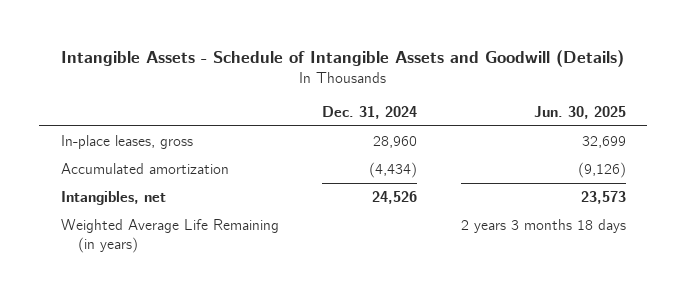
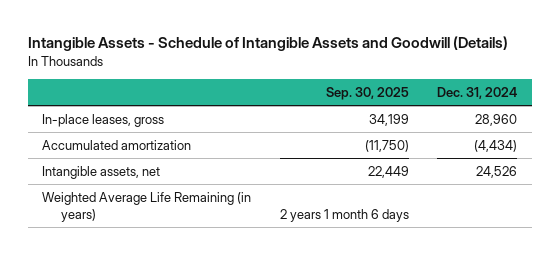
[533,105,626,119] Jun. 30, 2025 -> none
none -> [325,86,409,100] Sep. 30, 2025
[60,191,166,206] Intangibles, net -> [42,165,161,179] Intangible assets, net

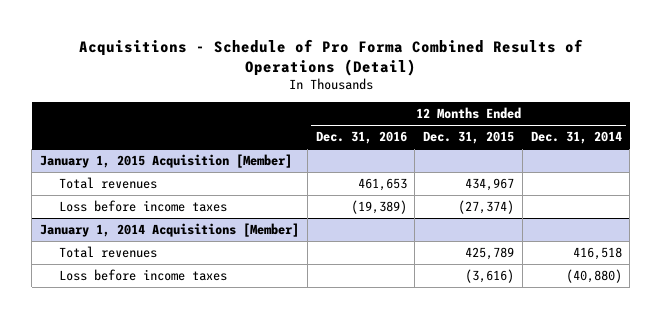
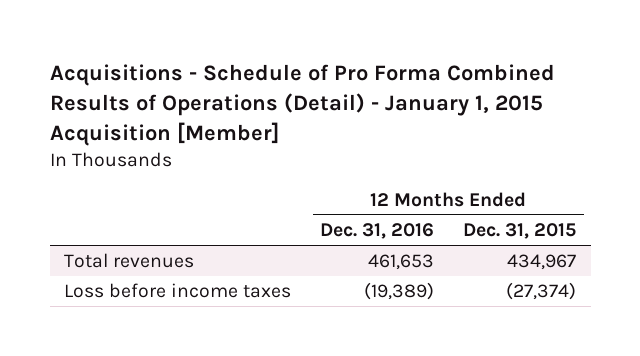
[78,38,583,76] Acquisitions - Schedule of Pro Forma Combined Results of Operations (Detail) -> [49,63,555,146] Acquisitions - Schedule of Pro Forma Combined Results of Operations (Detail) - January 1, 2015 Acquisition [Member]
[530,131,622,145] Dec. 31, 2014 -> none
[40,154,293,169] January 1, 2015 Acquisition [Member] -> none
[40,223,300,238] January 1, 2014 Acquisitions [Member] -> none
[58,246,157,259] Total revenues -> none
[58,269,227,282] Loss before income taxes -> none

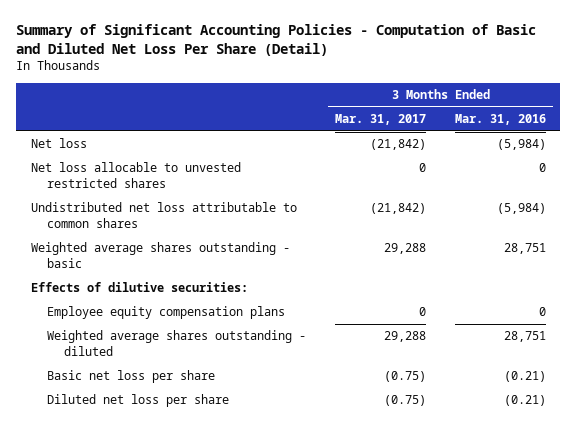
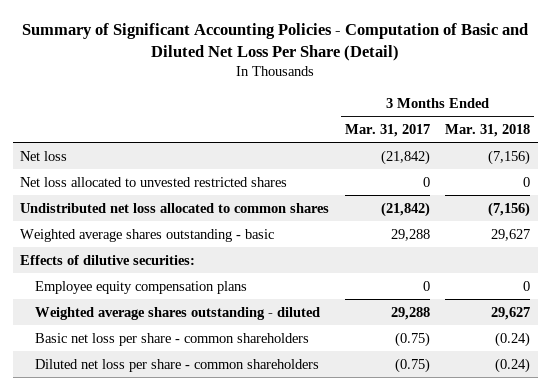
[454,114,546,126] Mar. 31, 2016 -> none
none -> [445,123,531,137] Mar. 31, 2018
[30,162,241,188] Net loss allocable to unvested restricted shares -> [20,176,288,187] Net loss allocated to unvested restricted shares
[30,202,297,228] Undistributed net loss attributable to common shares -> [20,202,330,213] Undistributed net loss allocated to common shares
[47,370,216,384] Basic net loss per share -> [34,332,309,346] Basic net loss per share - common shareholders
[47,394,230,408] Diluted net loss per share -> [34,358,319,372] Diluted net loss per share - common shareholders

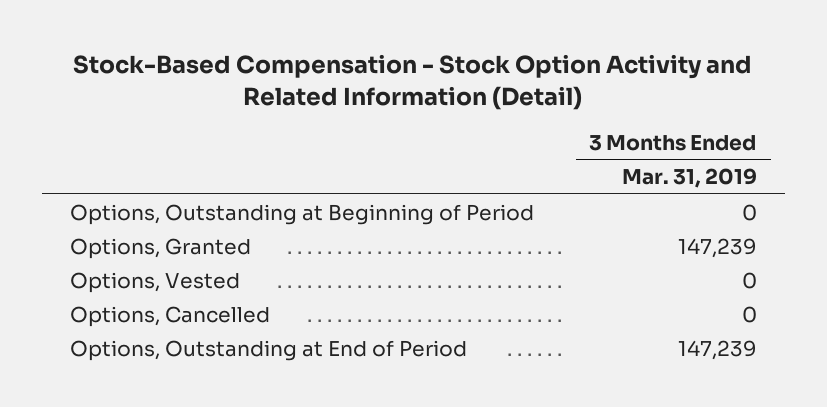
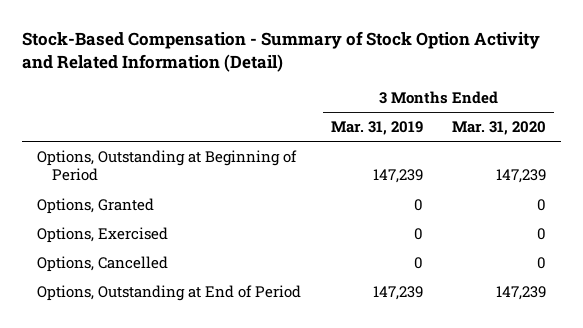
[73,54,753,110] Stock-Based Compensation - Stock Option Activity and Related Information (Detail) -> [22,31,541,72] Stock-Based Compensation - Summary of Stock Option Activity and Related Information (Detail)
none -> [452,121,547,136] Mar. 31, 2020
[69,271,240,293] Options, Vested -> none
[741,203,757,221] 0 -> [372,169,423,184] 147,239
[677,237,757,258] 147,239 -> [413,199,423,212] 0
none -> [36,227,168,244] Options, Exercised

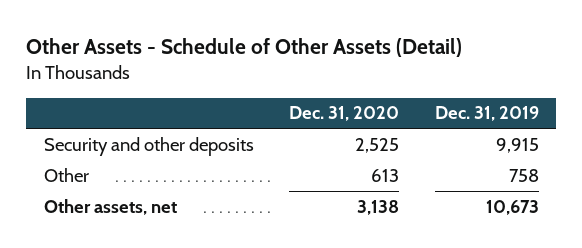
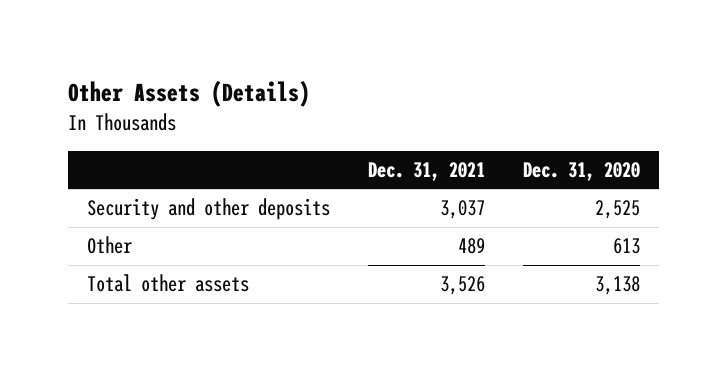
[25,38,462,58] Other Assets - Schedule of Other Assets (Detail) -> [68,80,311,108] Other Assets (Details)
[434,106,539,122] Dec. 31, 2019 -> none
none -> [368,161,486,181] Dec. 31, 2021
[43,198,177,215] Other assets, net -> [87,274,250,293] Total other assets

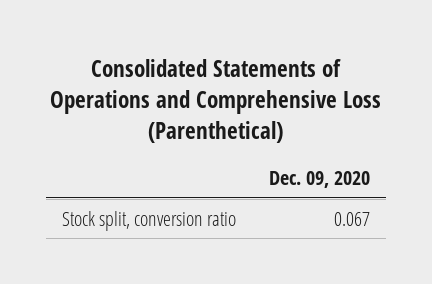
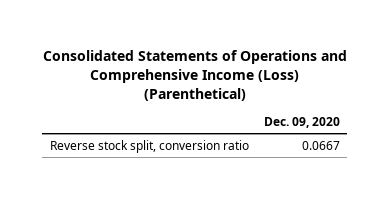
[50,58,382,143] Consolidated Statements of Operations and Comprehensive Loss (Parenthetical) -> [42,50,347,101] Consolidated Statements of Operations and Comprehensive Income (Loss) (Parenthetical)
[62,210,237,231] Stock split, conversion ratio -> [49,139,249,153] Reverse stock split, conversion ratio
[334,211,371,226] 0.067 -> [301,140,340,150] 0.0667

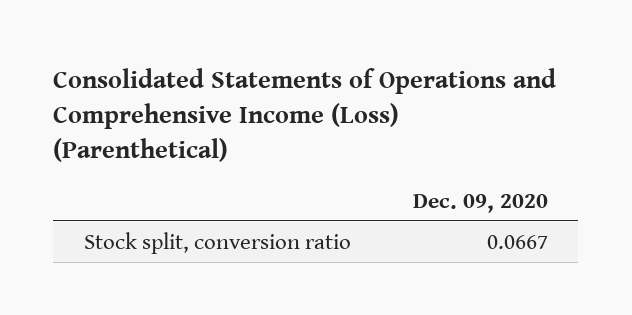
[49,139,249,153] Reverse stock split, conversion ratio -> [84,231,352,254] Stock split, conversion ratio

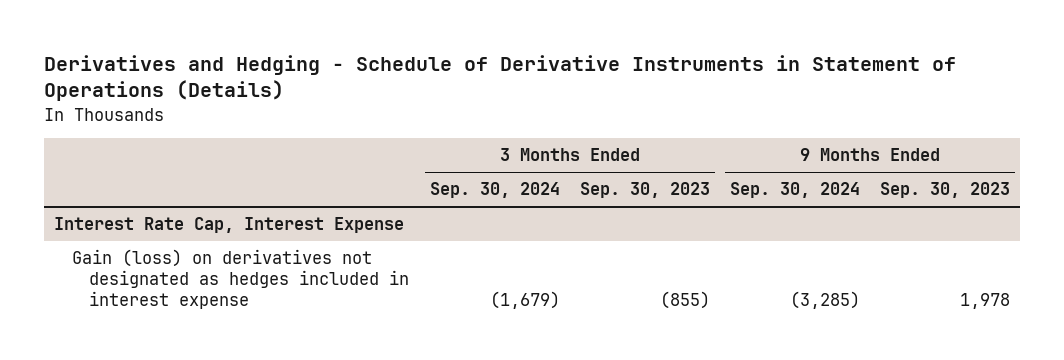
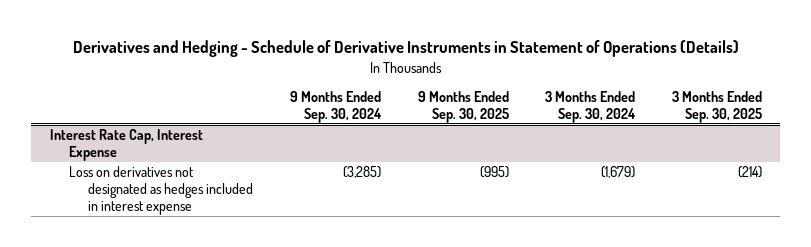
[579,182,710,199] Sep. 30, 2023 -> none
[880,182,1011,199] Sep. 30, 2023 -> none
none -> [417,91,509,123] 9 Months Ended Sep. 30, 2025
none -> [671,91,762,123] 3 Months Ended Sep. 30, 2025
[71,249,410,309] Gain (loss) on derivatives not designated as hedges included in interest expense -> [68,166,254,215] Loss on derivatives not designated as hedges included in interest expense

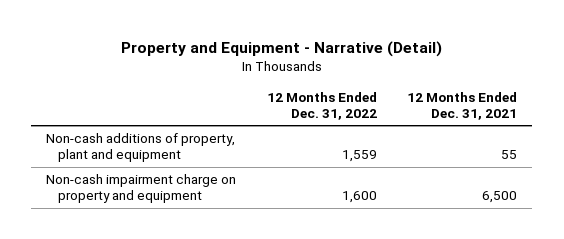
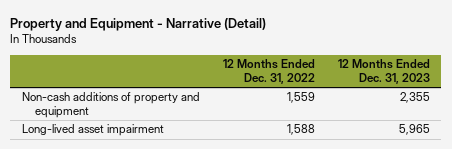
[407,91,518,120] 12 Months Ended Dec. 31, 2021 -> none
none -> [337,59,430,84] 12 Months Ended Dec. 31, 2023
[46,174,237,204] Non-cash impairment charge on property and equipment -> none
[46,133,236,163] Non-cash additions of property, plant and equipment -> [21,92,200,119] Non-cash additions of property and equipment
none -> [21,124,164,137] Long-lived asset impairment

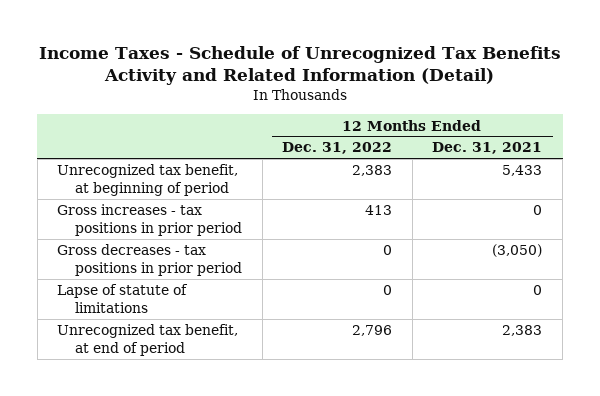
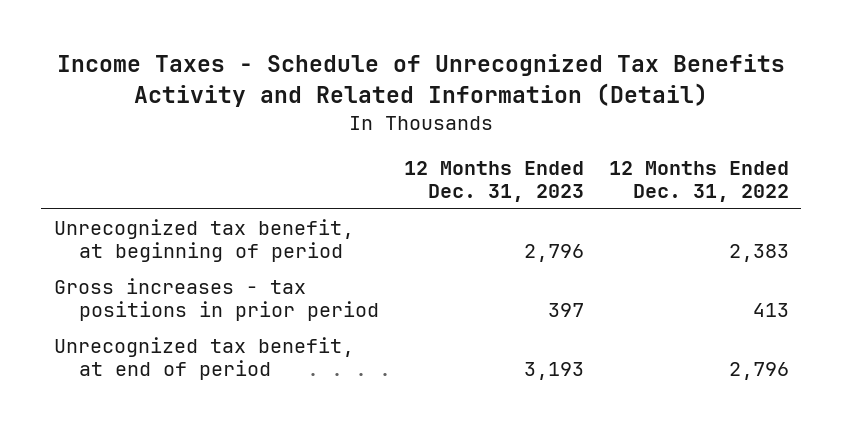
[432,142,543,155] Dec. 31, 2021 -> none
none -> [403,160,584,202] 12 Months Ended Dec. 31, 2023
[57,244,242,277] Gross decreases - tax positions in prior period -> none
[57,284,189,314] Lapse of statute of limitations -> none

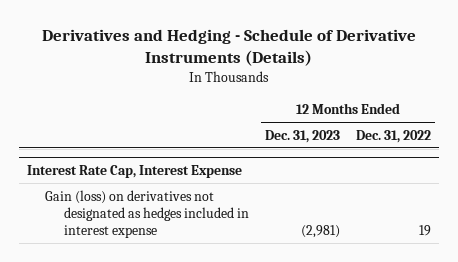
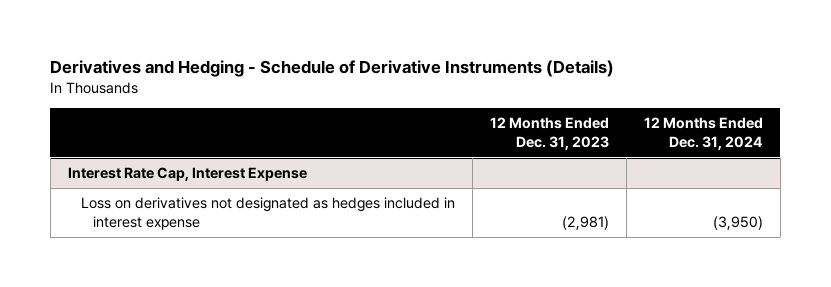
[355,129,431,143] Dec. 31, 2022 -> none
none -> [643,116,763,150] 12 Months Ended Dec. 31, 2024
[45,189,249,239] Gain (loss) on derivatives not designated as hedges included in interest expense -> [80,197,455,231] Loss on derivatives not designated as hedges included in interest expense

